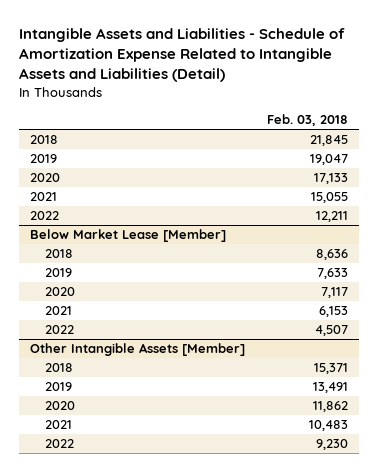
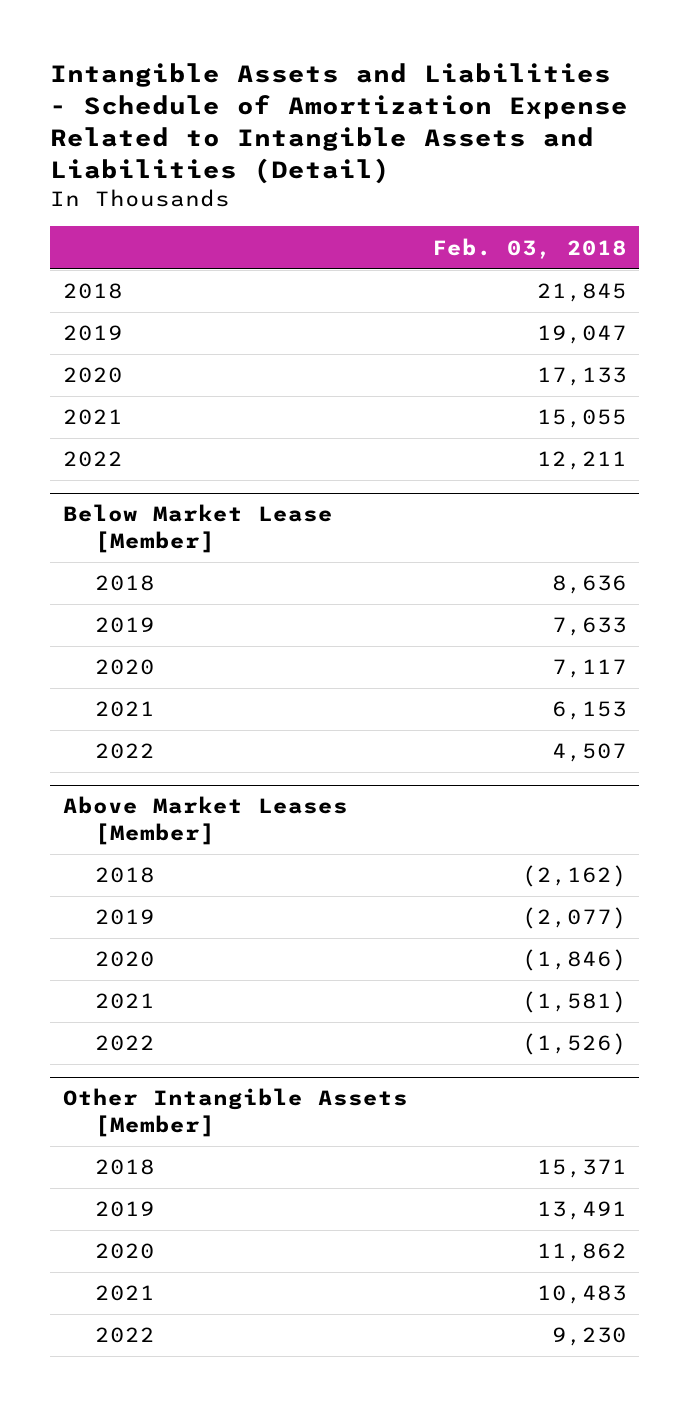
none -> [62,796,348,845] Above Market Leases [Member]
none -> [94,867,155,884] 2018
none -> [94,909,155,926] 2019
none -> [94,951,155,968] 2020
none -> [94,993,155,1010] 2021
none -> [94,1035,155,1052] 2022

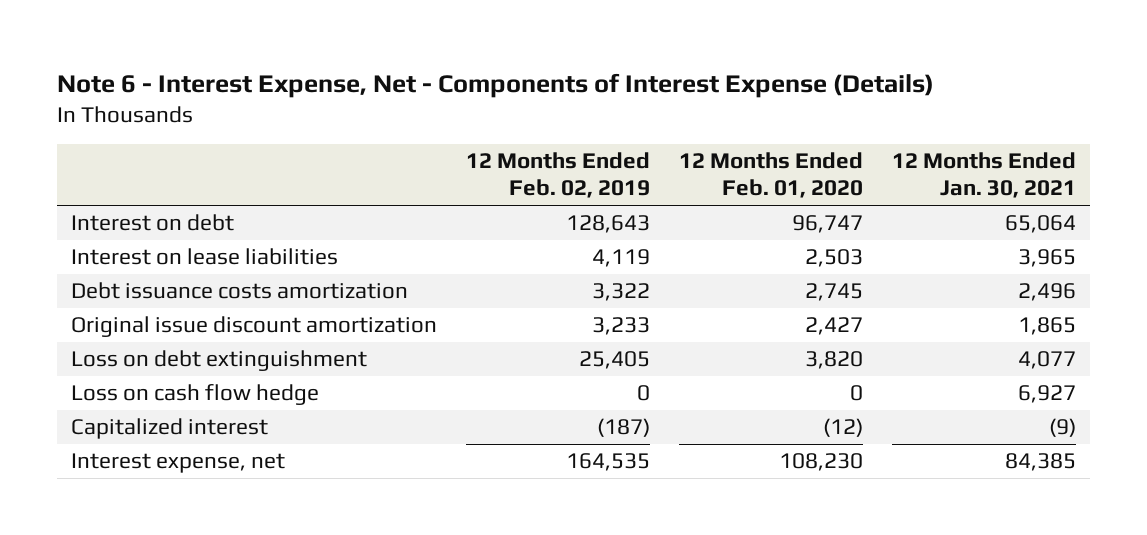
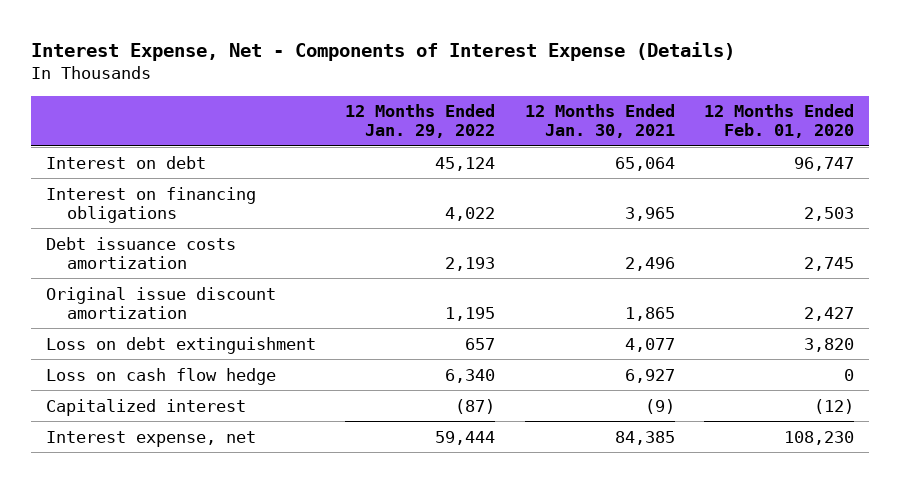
[57,72,935,98] Note 6 - Interest Expense, Net - Components of Interest Expense (Details) -> [31,41,736,61] Interest Expense, Net - Components of Interest Expense (Details)
[466,152,651,199] 12 Months Ended Feb. 02, 2019 -> none
none -> [345,104,496,139] 12 Months Ended Jan. 29, 2022
[71,248,339,266] Interest on lease liabilities -> [45,186,256,223] Interest on financing obligations

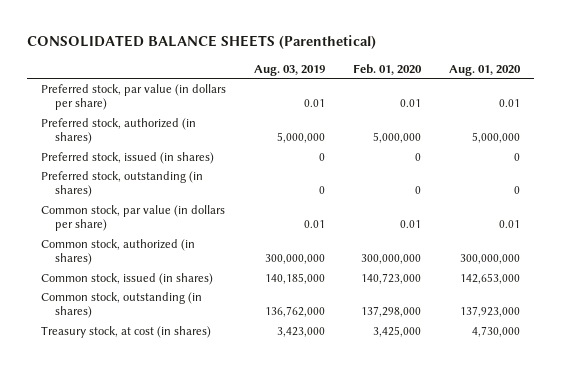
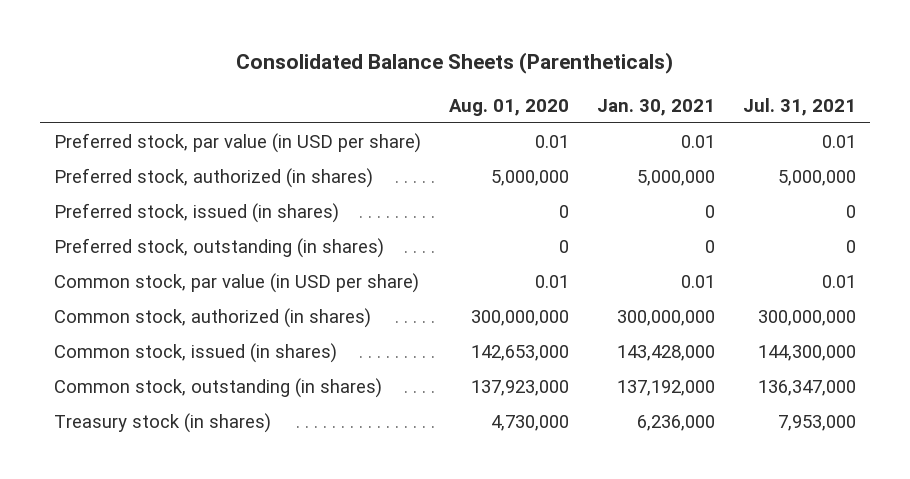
[27,35,377,50] CONSOLIDATED BALANCE SHEETS (Parenthetical) -> [236,52,674,75] Consolidated Balance Sheets (Parentheticals)
[254,64,326,76] Aug. 03, 2019 -> none
[353,63,423,75] Feb. 01, 2020 -> none
none -> [596,98,715,116] Jan. 30, 2021
none -> [742,97,856,116] Jul. 31, 2021
[41,83,227,111] Preferred stock, par value (in dollars per share) -> [54,133,422,154] Preferred stock, par value (in USD per share)
[41,204,226,232] Common stock, par value (in dollars per share) -> [54,273,420,294] Common stock, par value (in USD per share)
[41,325,212,338] Treasury stock, at cost (in shares) -> [54,413,272,434] Treasury stock (in shares)

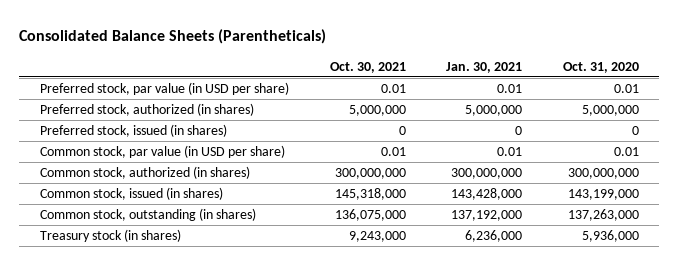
[449,98,570,116] Aug. 01, 2020 -> none
[742,97,856,116] Jul. 31, 2021 -> none
none -> [329,61,406,73] Oct. 30, 2021
none -> [563,61,640,73] Oct. 31, 2020
[54,238,385,259] Preferred stock, outstanding (in shares) -> none

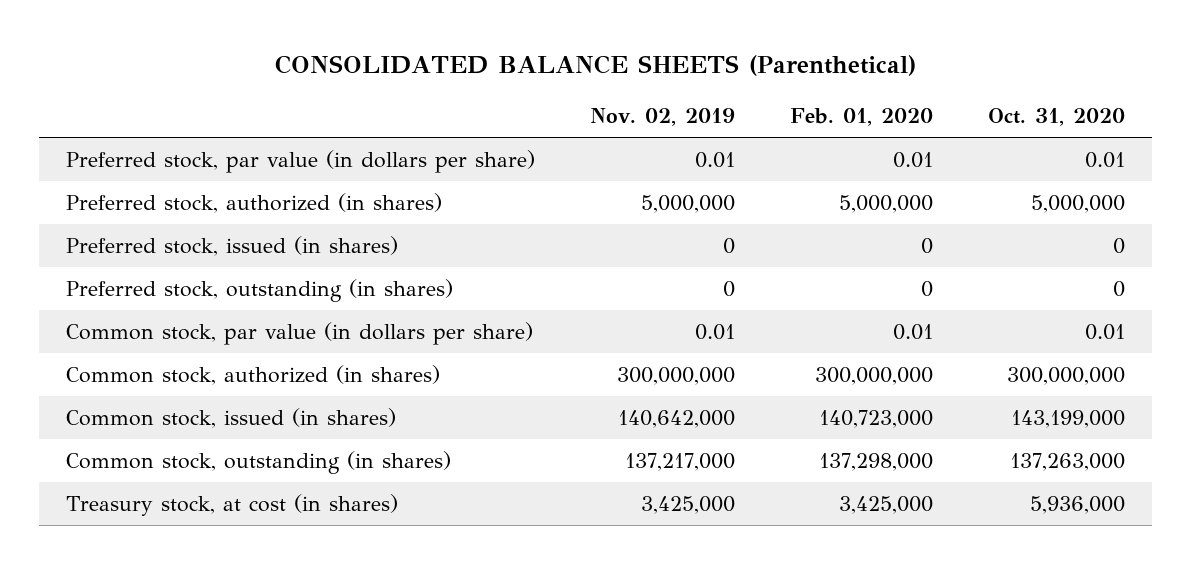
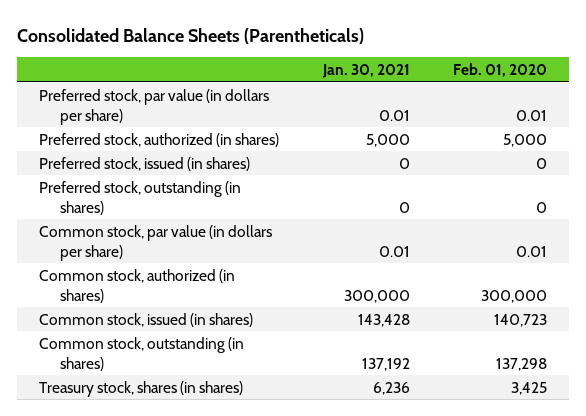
[275,54,917,76] CONSOLIDATED BALANCE SHEETS (Parenthetical) -> [17,27,365,44] Consolidated Balance Sheets (Parentheticals)
[589,108,735,127] Nov. 02, 2019 -> none
[987,108,1125,127] Oct. 31, 2020 -> none
none -> [321,63,410,78] Jan. 30, 2021
[838,195,933,214] 5,000,000 -> [503,133,548,147] 5,000
[814,367,933,386] 300,000,000 -> [481,289,548,303] 300,000
[818,410,933,429] 140,723,000 -> [494,313,548,327] 140,723
[818,453,933,472] 137,298,000 -> [496,357,548,371] 137,298
[66,494,399,517] Treasury stock, at cost (in shares) -> [39,380,244,397] Treasury stock, shares (in shares)
[838,496,933,515] 3,425,000 -> [511,381,548,395] 3,425

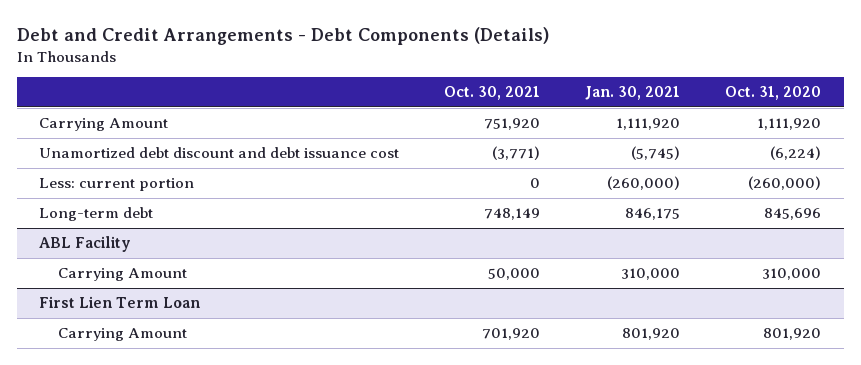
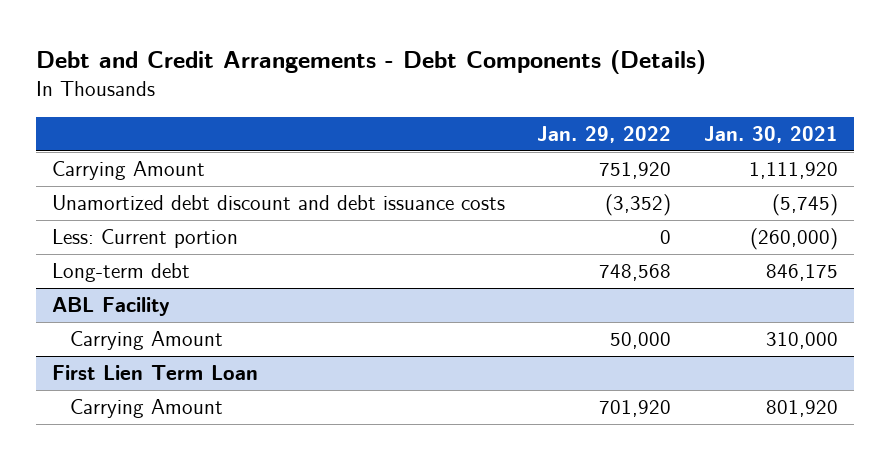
[444,86,541,101] Oct. 30, 2021 -> none
[725,86,822,101] Oct. 31, 2020 -> none
none -> [537,126,672,144] Jan. 29, 2022
[39,147,400,159] Unamortized debt discount and debt issuance cost -> [52,195,506,211] Unamortized debt discount and debt issuance costs
[39,178,195,192] Less: current portion -> [52,229,239,249] Less: Current portion

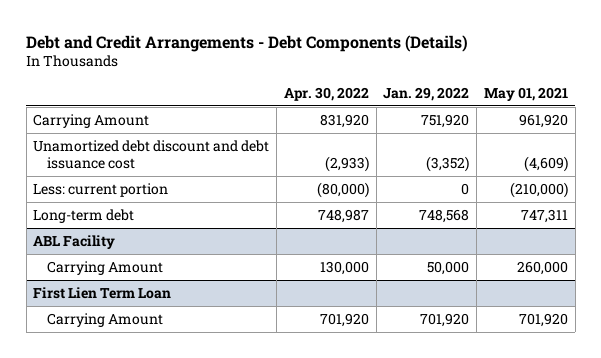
[703,126,838,144] Jan. 30, 2021 -> none
none -> [283,87,369,102] Apr. 30, 2022
none -> [483,87,568,102] May 01, 2021
[52,195,506,211] Unamortized debt discount and debt issuance costs -> [33,139,270,170] Unamortized debt discount and debt issuance cost
[52,229,239,249] Less: Current portion -> [33,182,169,197] Less: current portion

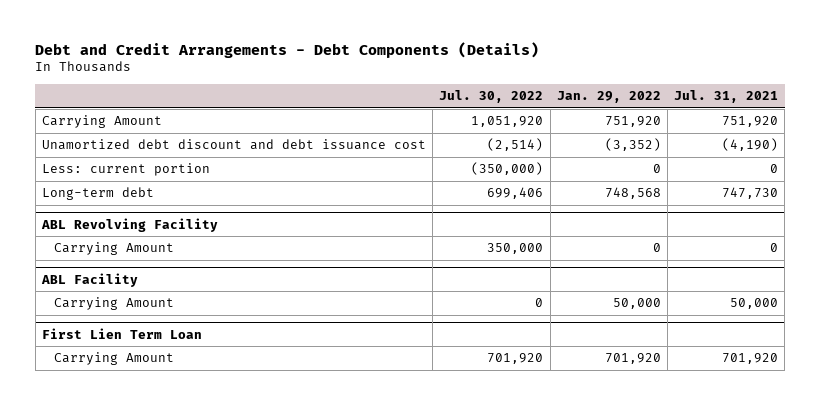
[283,87,369,102] Apr. 30, 2022 -> none
[483,87,568,102] May 01, 2021 -> none
none -> [439,90,544,104] Jul. 30, 2022
none -> [674,90,779,104] Jul. 31, 2021
none -> [40,217,218,232] ABL Revolving Facility
none -> [54,242,175,256] Carrying Amount

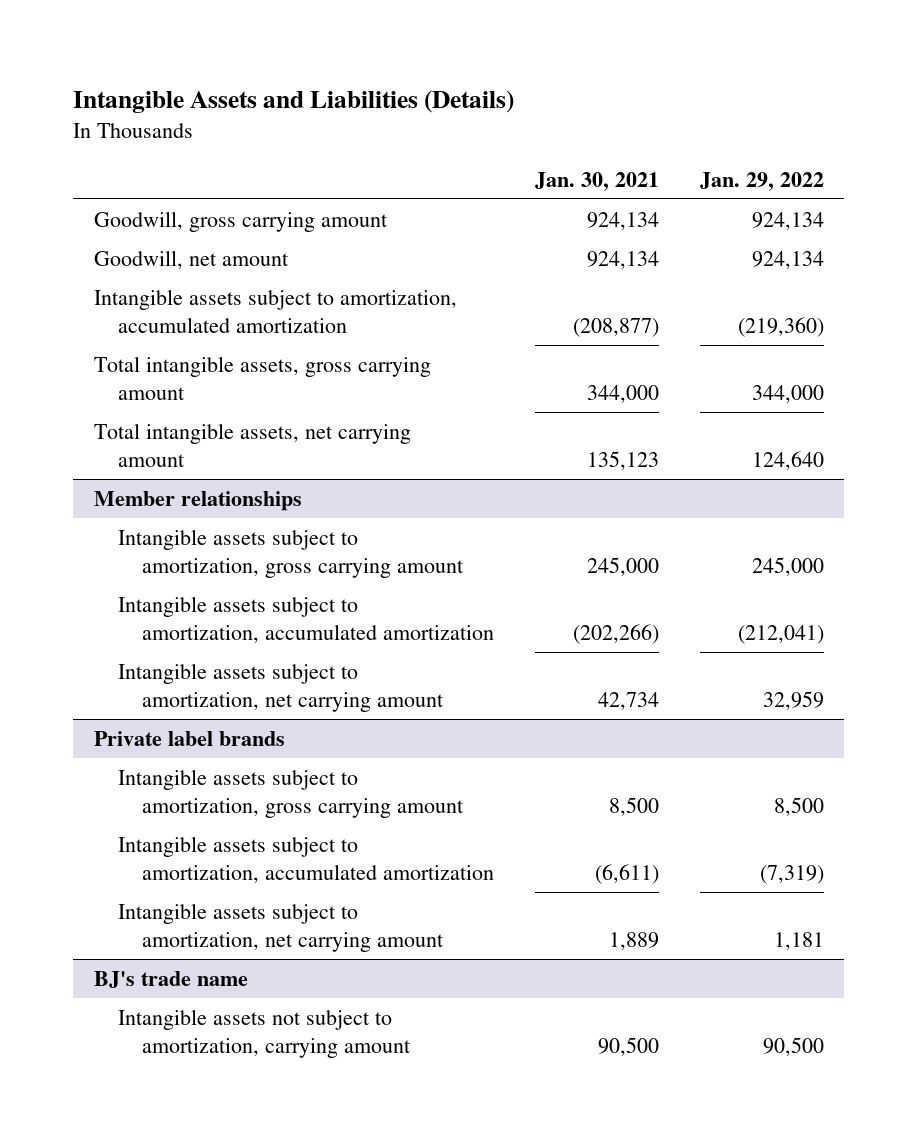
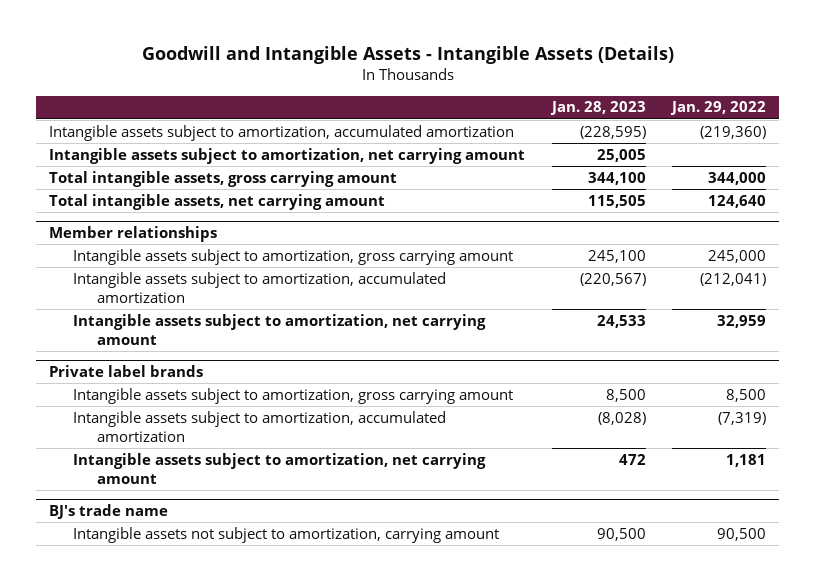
[73,89,515,113] Intangible Assets and Liabilities (Details) -> [141,45,674,64] Goodwill and Intangible Assets - Intangible Assets (Details)
[534,171,659,191] Jan. 30, 2021 -> none
none -> [549,101,646,116] Jan. 28, 2023
[93,210,388,232] Goodwill, gross carrying amount -> none
[93,249,289,269] Goodwill, net amount -> none
none -> [49,147,526,164] Intangible assets subject to amortization, net carrying amount

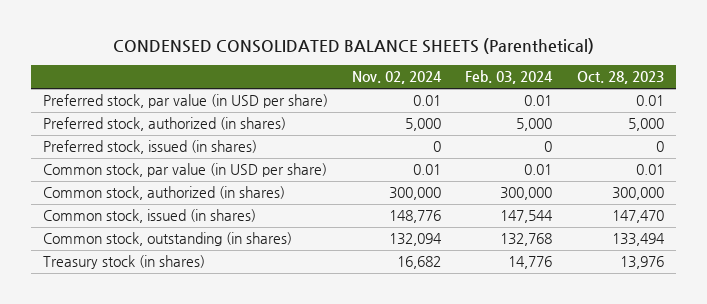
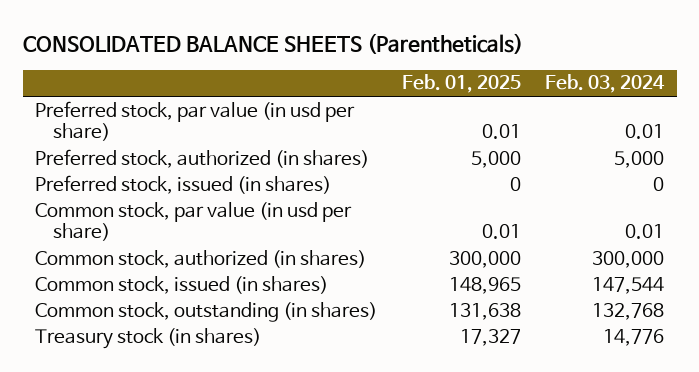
[113,38,595,55] CONDENSED CONSOLIDATED BALANCE SHEETS (Parenthetical) -> [22,33,523,55] CONSOLIDATED BALANCE SHEETS (Parentheticals)
[352,71,443,85] Nov. 02, 2024 -> none
[576,71,664,85] Oct. 28, 2023 -> none
none -> [401,74,521,94] Feb. 01, 2025
[42,94,328,109] Preferred stock, par value (in USD per share) -> [35,100,356,142] Preferred stock, par value (in usd per share)
[42,163,327,178] Common stock, par value (in USD per share) -> [35,201,353,242] Common stock, par value (in usd per share)

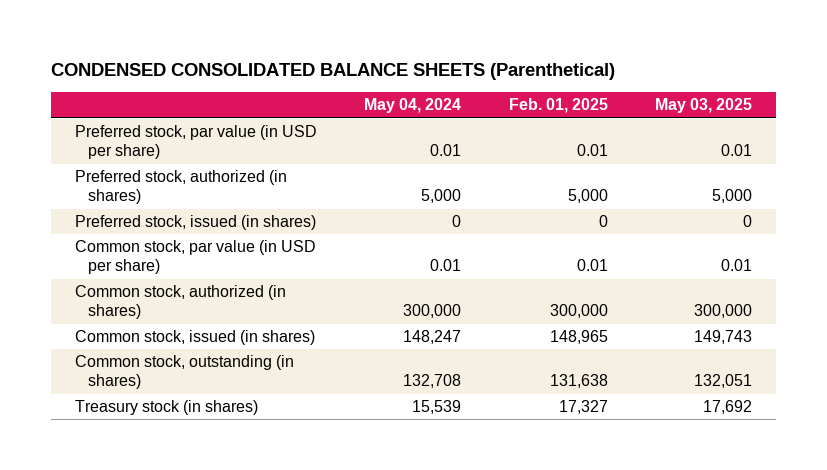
[22,33,523,55] CONSOLIDATED BALANCE SHEETS (Parentheticals) -> [51,63,616,81] CONDENSED CONSOLIDATED BALANCE SHEETS (Parenthetical)
[545,74,666,94] Feb. 03, 2024 -> none
none -> [364,98,462,114] May 04, 2024
none -> [655,98,753,114] May 03, 2025
[35,100,356,142] Preferred stock, par value (in usd per share) -> [75,125,318,160] Preferred stock, par value (in USD per share)
[35,201,353,242] Common stock, par value (in usd per share) -> [75,240,317,275] Common stock, par value (in USD per share)

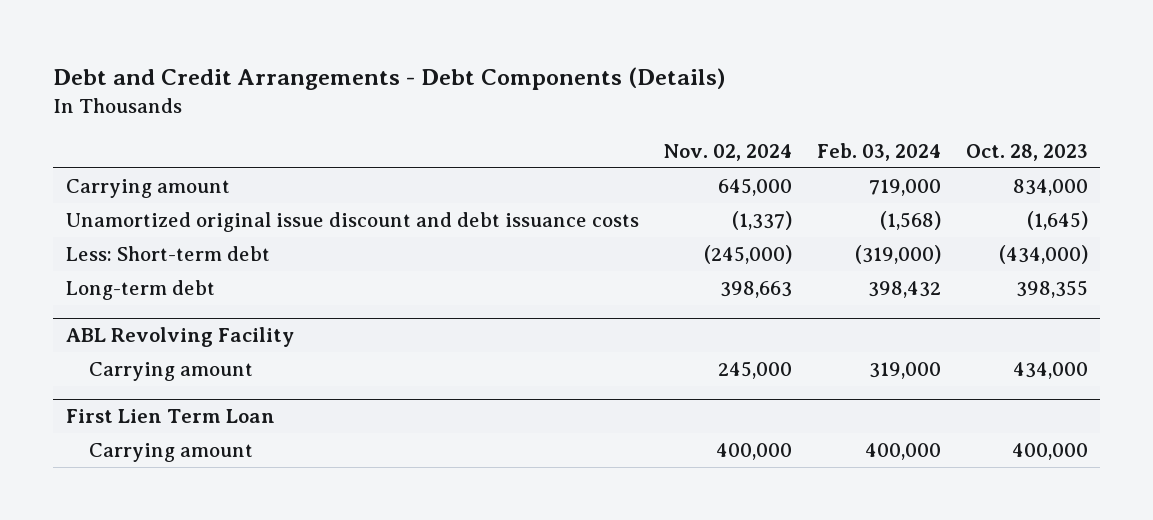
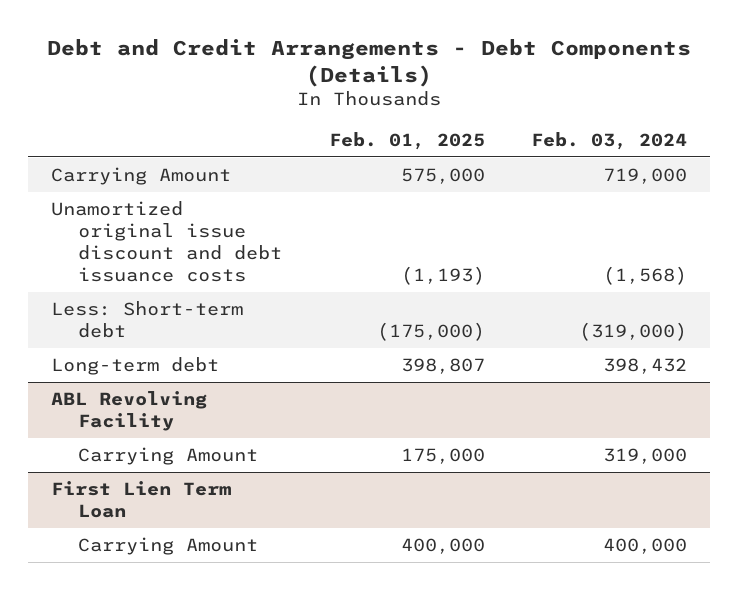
[663,143,793,161] Nov. 02, 2024 -> none
[965,143,1088,161] Oct. 28, 2023 -> none
none -> [328,131,485,150] Feb. 01, 2025
[65,179,230,199] Carrying amount -> [51,167,232,186] Carrying Amount
[89,362,254,382] Carrying amount -> [78,447,259,466] Carrying Amount
[89,443,254,463] Carrying amount -> [78,537,259,556] Carrying Amount

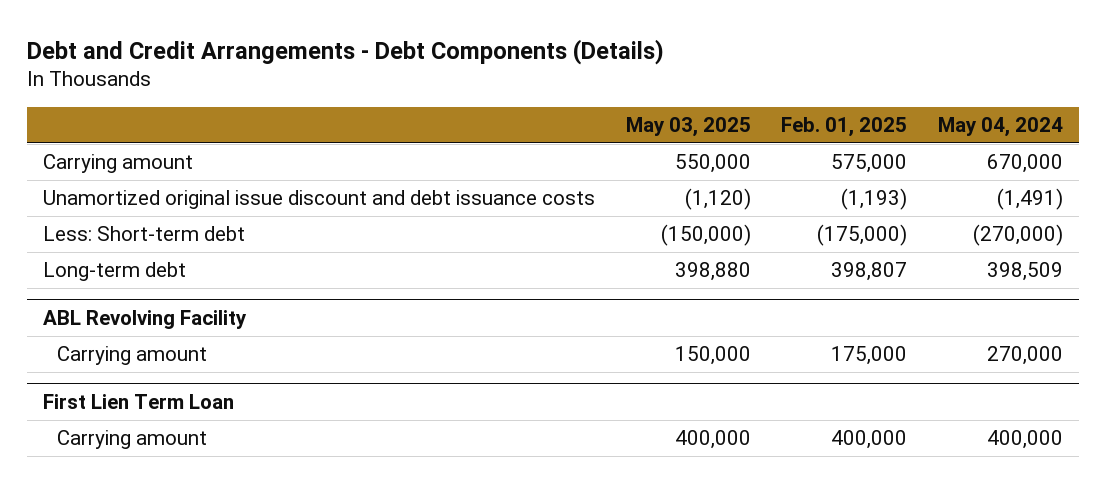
[531,131,688,150] Feb. 03, 2024 -> none
none -> [625,116,751,137] May 03, 2025
none -> [938,116,1064,137] May 04, 2024
[51,167,232,186] Carrying Amount -> [42,154,193,174] Carrying amount
[78,447,259,466] Carrying Amount -> [57,346,208,366] Carrying amount
[78,537,259,556] Carrying Amount -> [57,430,208,450] Carrying amount

